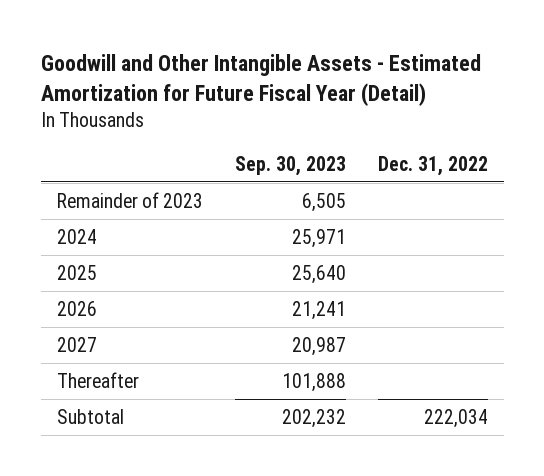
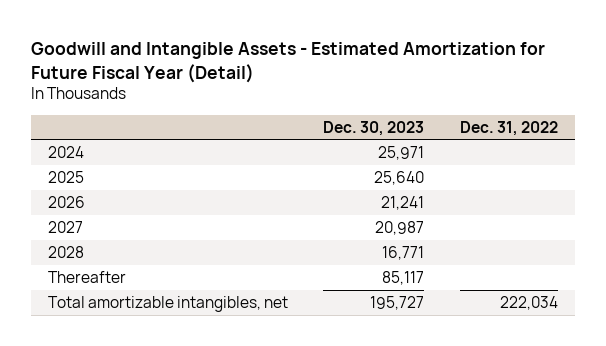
[40,53,481,106] Goodwill and Other Intangible Assets - Estimated Amortization for Future Fiscal Year (Detail) -> [30,41,545,83] Goodwill and Intangible Assets - Estimated Amortization for Future Fiscal Year (Detail)
[234,155,346,176] Sep. 30, 2023 -> none
none -> [323,120,425,136] Dec. 30, 2023
[56,191,203,208] Remainder of 2023 -> none
none -> [48,245,85,258] 2028
[56,408,124,424] Subtotal -> [48,295,289,312] Total amortizable intangibles, net

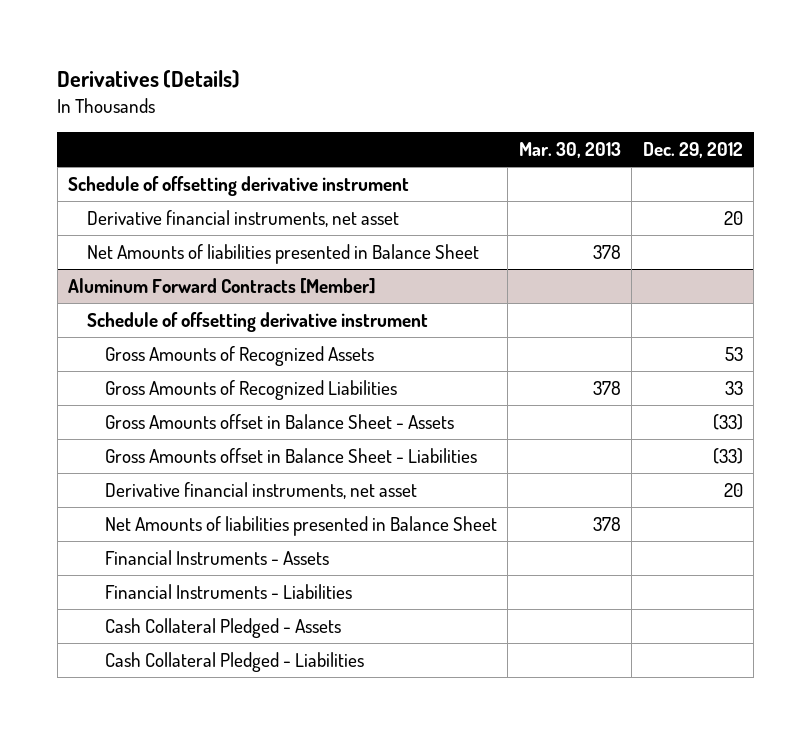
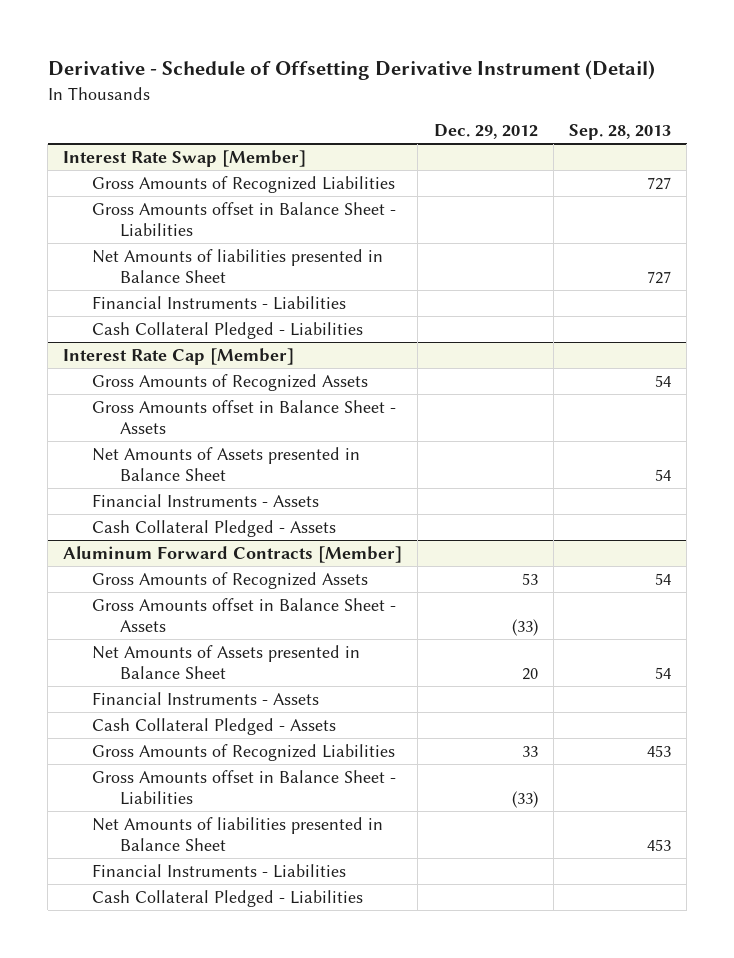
[57,69,241,88] Derivatives (Details) -> [47,60,655,81] Derivative - Schedule of Offsetting Derivative Instrument (Detail)
[518,142,621,159] Mar. 30, 2013 -> none
none -> [569,124,672,141] Sep. 28, 2013
[68,176,410,197] Schedule of offsetting derivative instrument -> none
[86,210,399,228] Derivative financial instruments, net asset -> none
[86,244,479,265] Net Amounts of liabilities presented in Balance Sheet -> none
none -> [63,149,307,167] Interest Rate Swap [Member]
none -> [91,175,395,193] Gross Amounts of Recognized Liabilities
none -> [91,201,396,237] Gross Amounts offset in Balance Sheet - Liabilities
none -> [91,248,383,283] Net Amounts of liabilities presented in Balance Sheet
none -> [91,295,346,310] Financial Instruments - Liabilities
none -> [91,321,363,339] Cash Collateral Pledged - Liabilities
none -> [63,347,295,365] Interest Rate Cap [Member]
none -> [91,373,368,391] Gross Amounts of Recognized Assets
none -> [91,399,396,434] Gross Amounts offset in Balance Sheet - Assets
none -> [91,446,360,481] Net Amounts of Assets presented in Balance Sheet
none -> [91,493,319,507] Financial Instruments - Assets
none -> [91,519,336,537] Cash Collateral Pledged - Assets
[86,312,428,333] Schedule of offsetting derivative instrument -> none
none -> [91,644,360,679] Net Amounts of Assets presented in Balance Sheet
[104,550,329,566] Financial Instruments - Assets -> [91,691,319,705] Financial Instruments - Assets
[104,618,341,639] Cash Collateral Pledged - Assets -> [91,717,336,735] Cash Collateral Pledged - Assets
[104,380,397,401] Gross Amounts of Recognized Liabilities -> [91,743,395,761] Gross Amounts of Recognized Liabilities
[104,482,417,500] Derivative financial instruments, net asset -> none

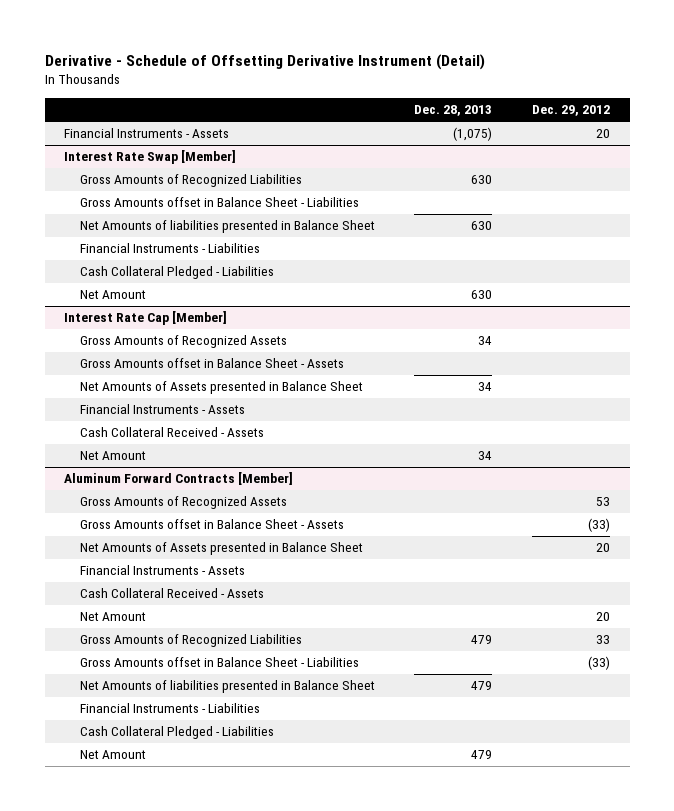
[569,124,672,141] Sep. 28, 2013 -> none
none -> [414,105,493,117] Dec. 28, 2013
none -> [64,128,230,139] Financial Instruments - Assets
none -> [79,290,146,300] Net Amount
[91,519,336,537] Cash Collateral Pledged - Assets -> [79,427,264,438] Cash Collateral Received - Assets
none -> [79,451,146,461] Net Amount
[91,717,336,735] Cash Collateral Pledged - Assets -> [79,588,264,599] Cash Collateral Received - Assets
none -> [79,612,146,622] Net Amount
none -> [79,750,146,760] Net Amount

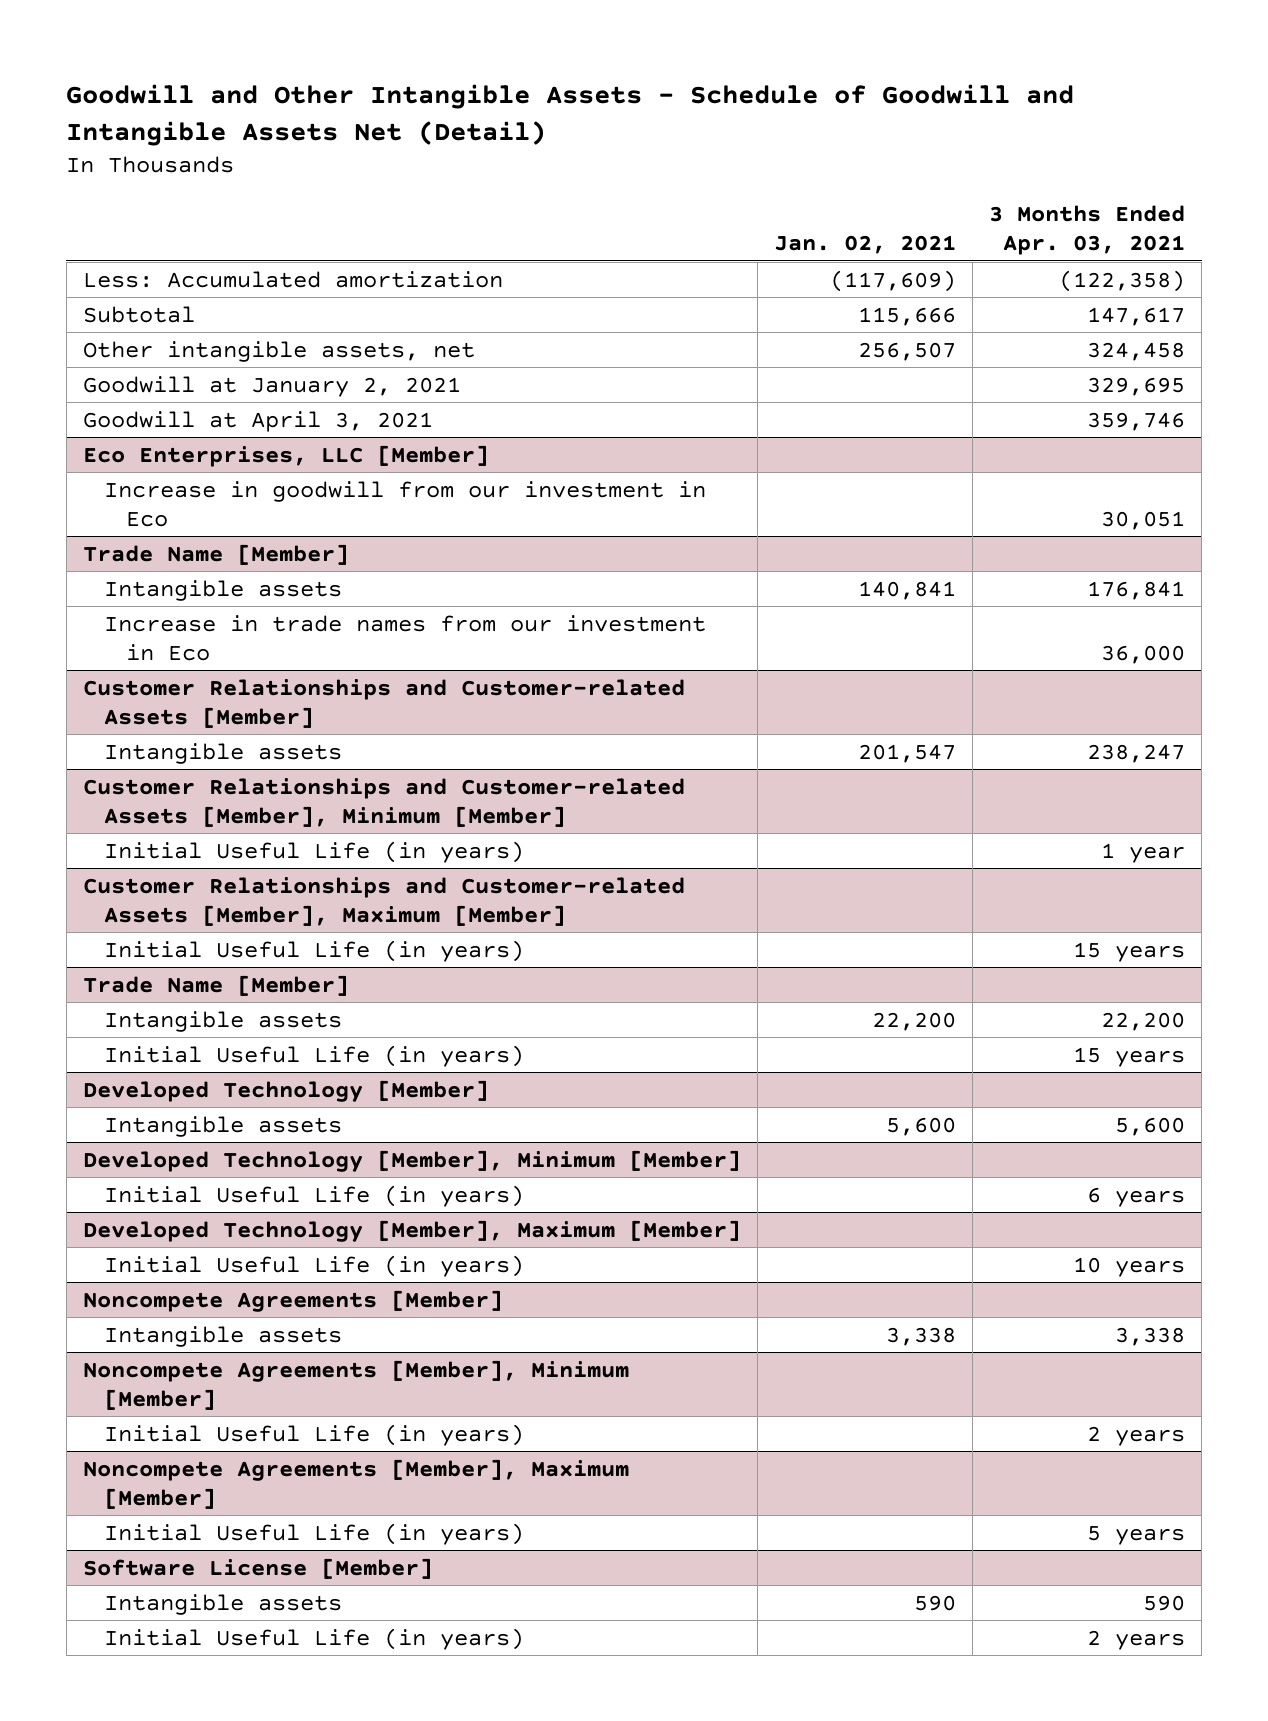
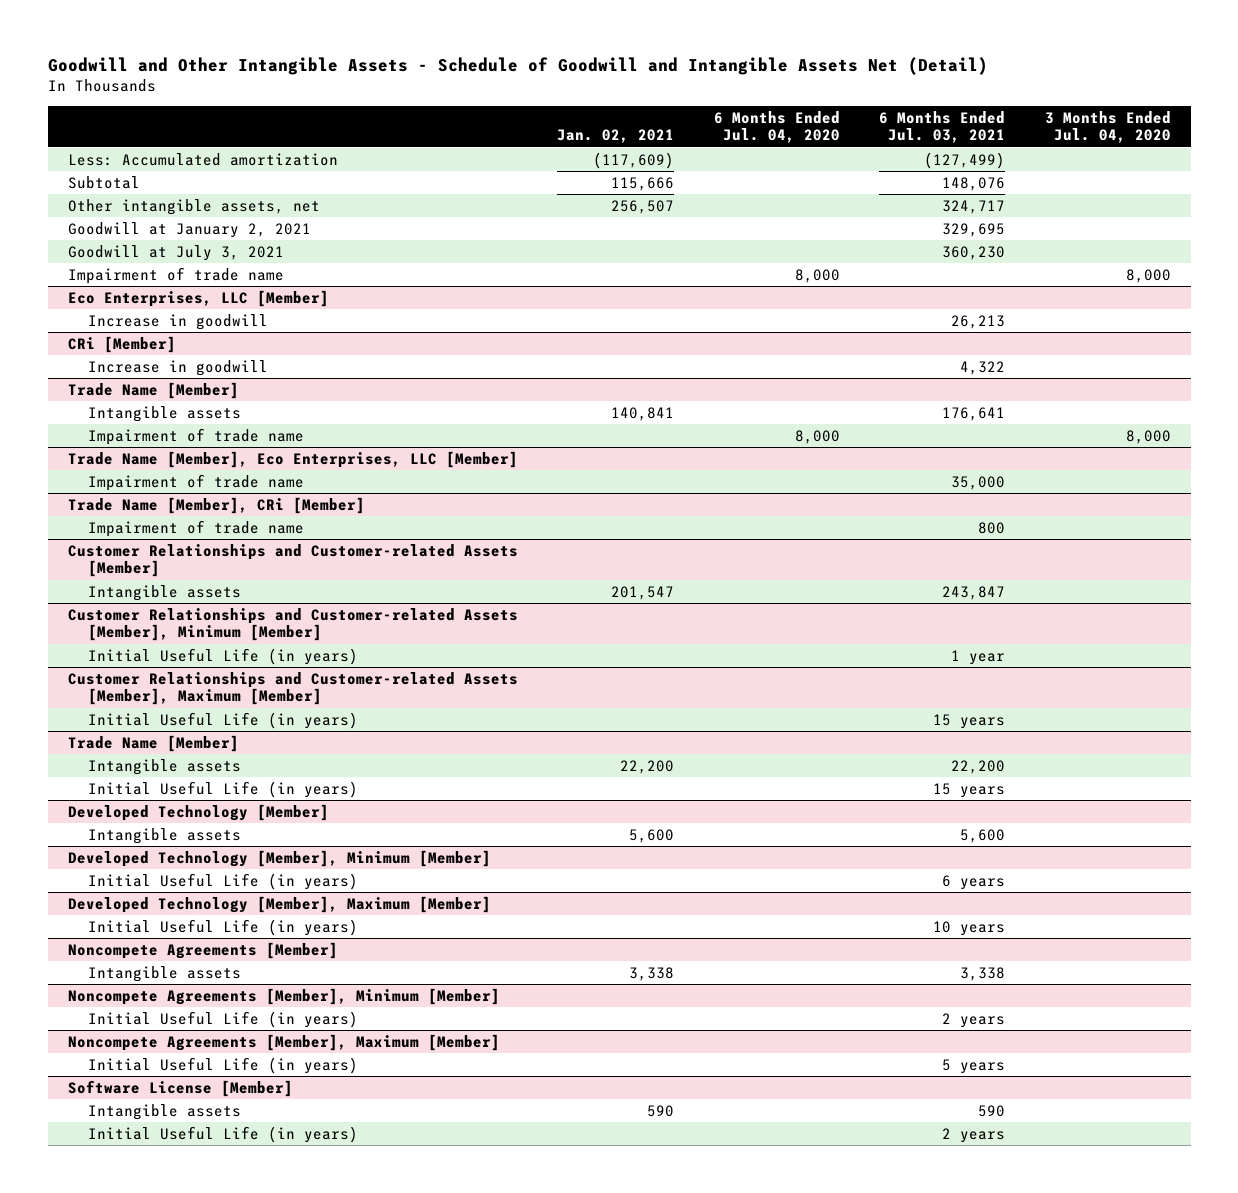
[989,204,1186,255] 3 Months Ended Apr. 03, 2021 -> none
none -> [713,110,840,144] 6 Months Ended Jul. 04, 2020
none -> [879,110,1006,144] 6 Months Ended Jul. 03, 2021
none -> [1044,110,1171,144] 3 Months Ended Jul. 04, 2020
[82,410,433,432] Goodwill at April 3, 2021 -> [67,244,284,261] Goodwill at July 3, 2021
none -> [67,266,284,284] Impairment of trade name
[104,480,707,527] Increase in goodwill from our investment in Eco -> [88,313,269,330] Increase in goodwill
none -> [67,335,176,353] CRi [Member]
none -> [88,359,269,376] Increase in goodwill
[104,614,707,661] Increase in trade names from our investment in Eco -> [88,427,305,445] Impairment of trade name
none -> [67,450,518,468] Trade Name [Member], Eco Enterprises, LLC [Member]
none -> [88,473,305,491] Impairment of trade name
none -> [67,496,365,514] Trade Name [Member], CRi [Member]
none -> [88,519,305,537] Impairment of trade name

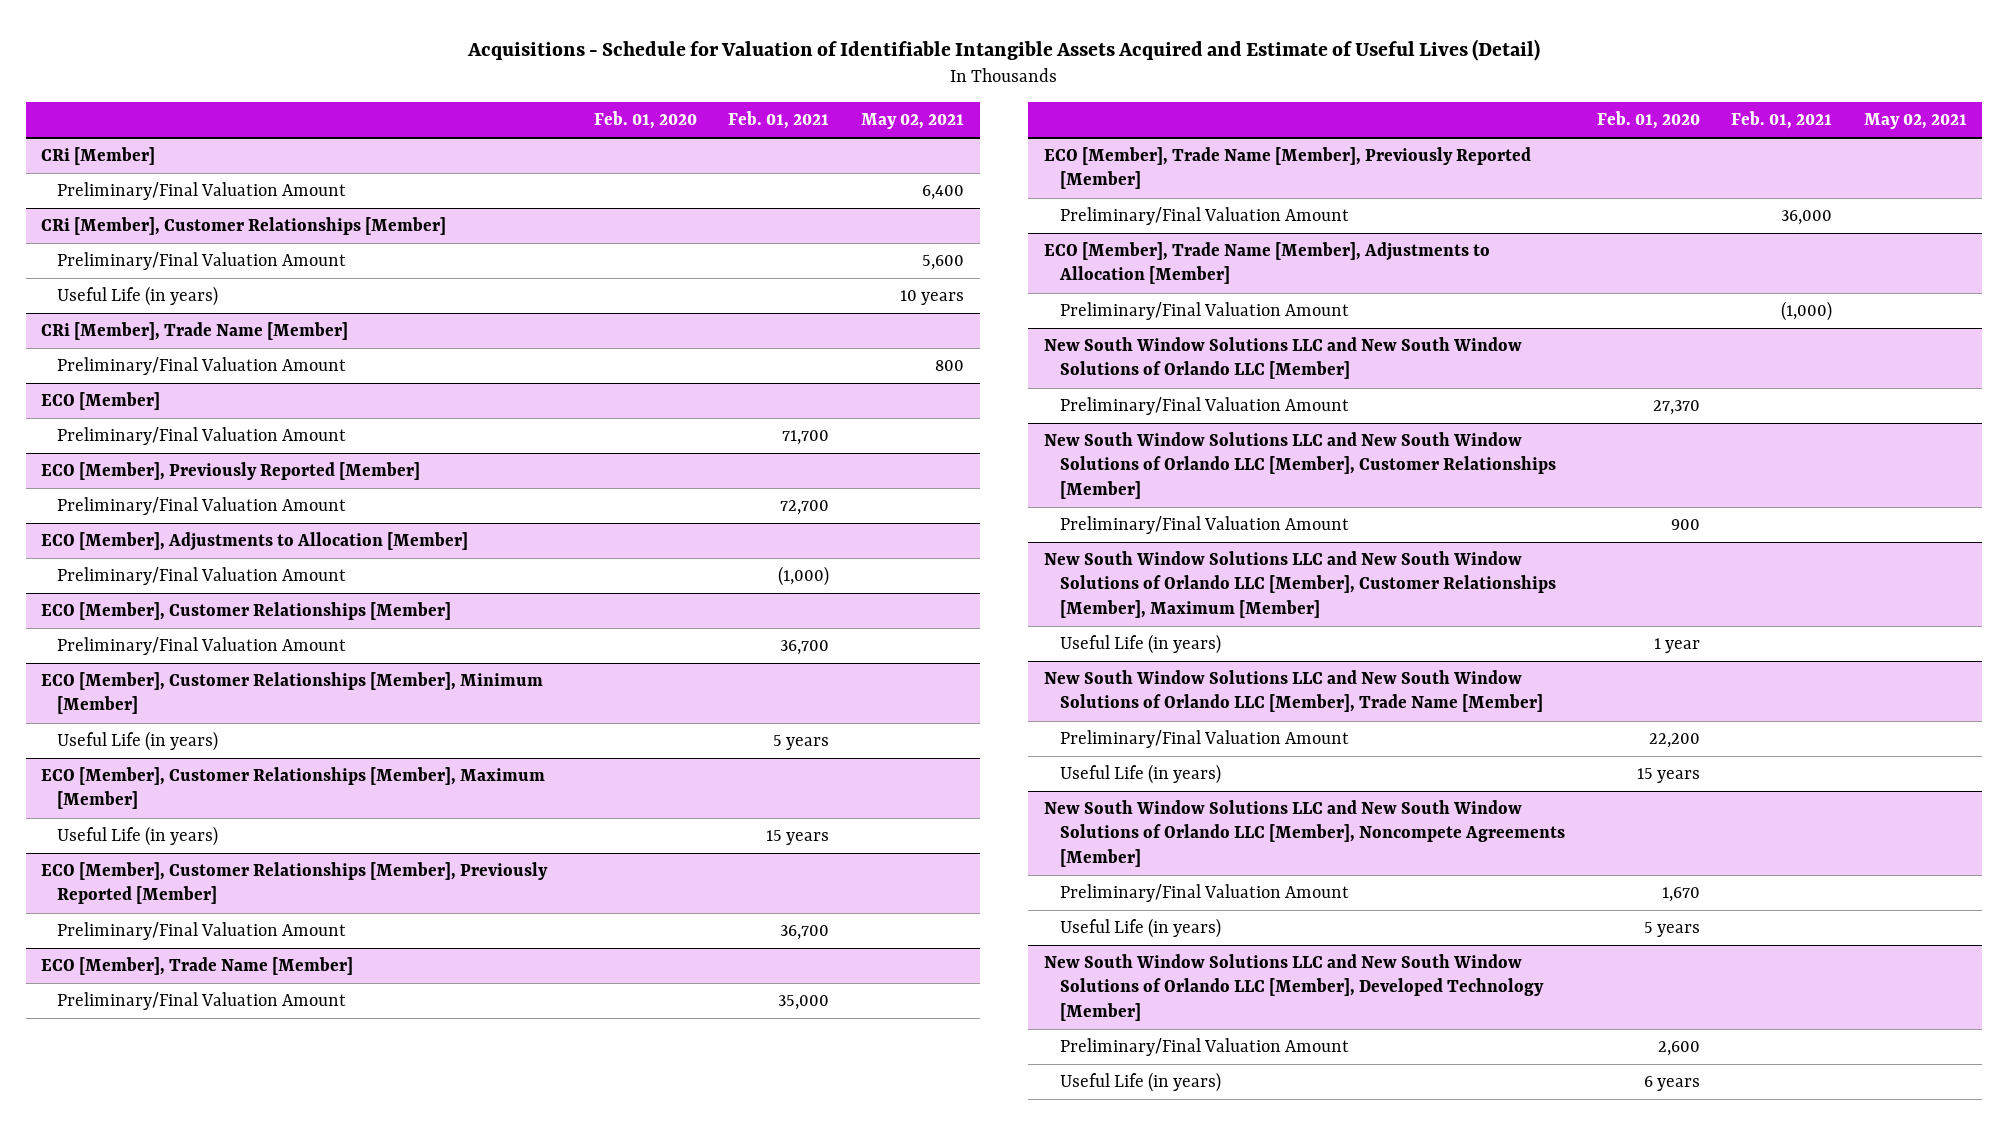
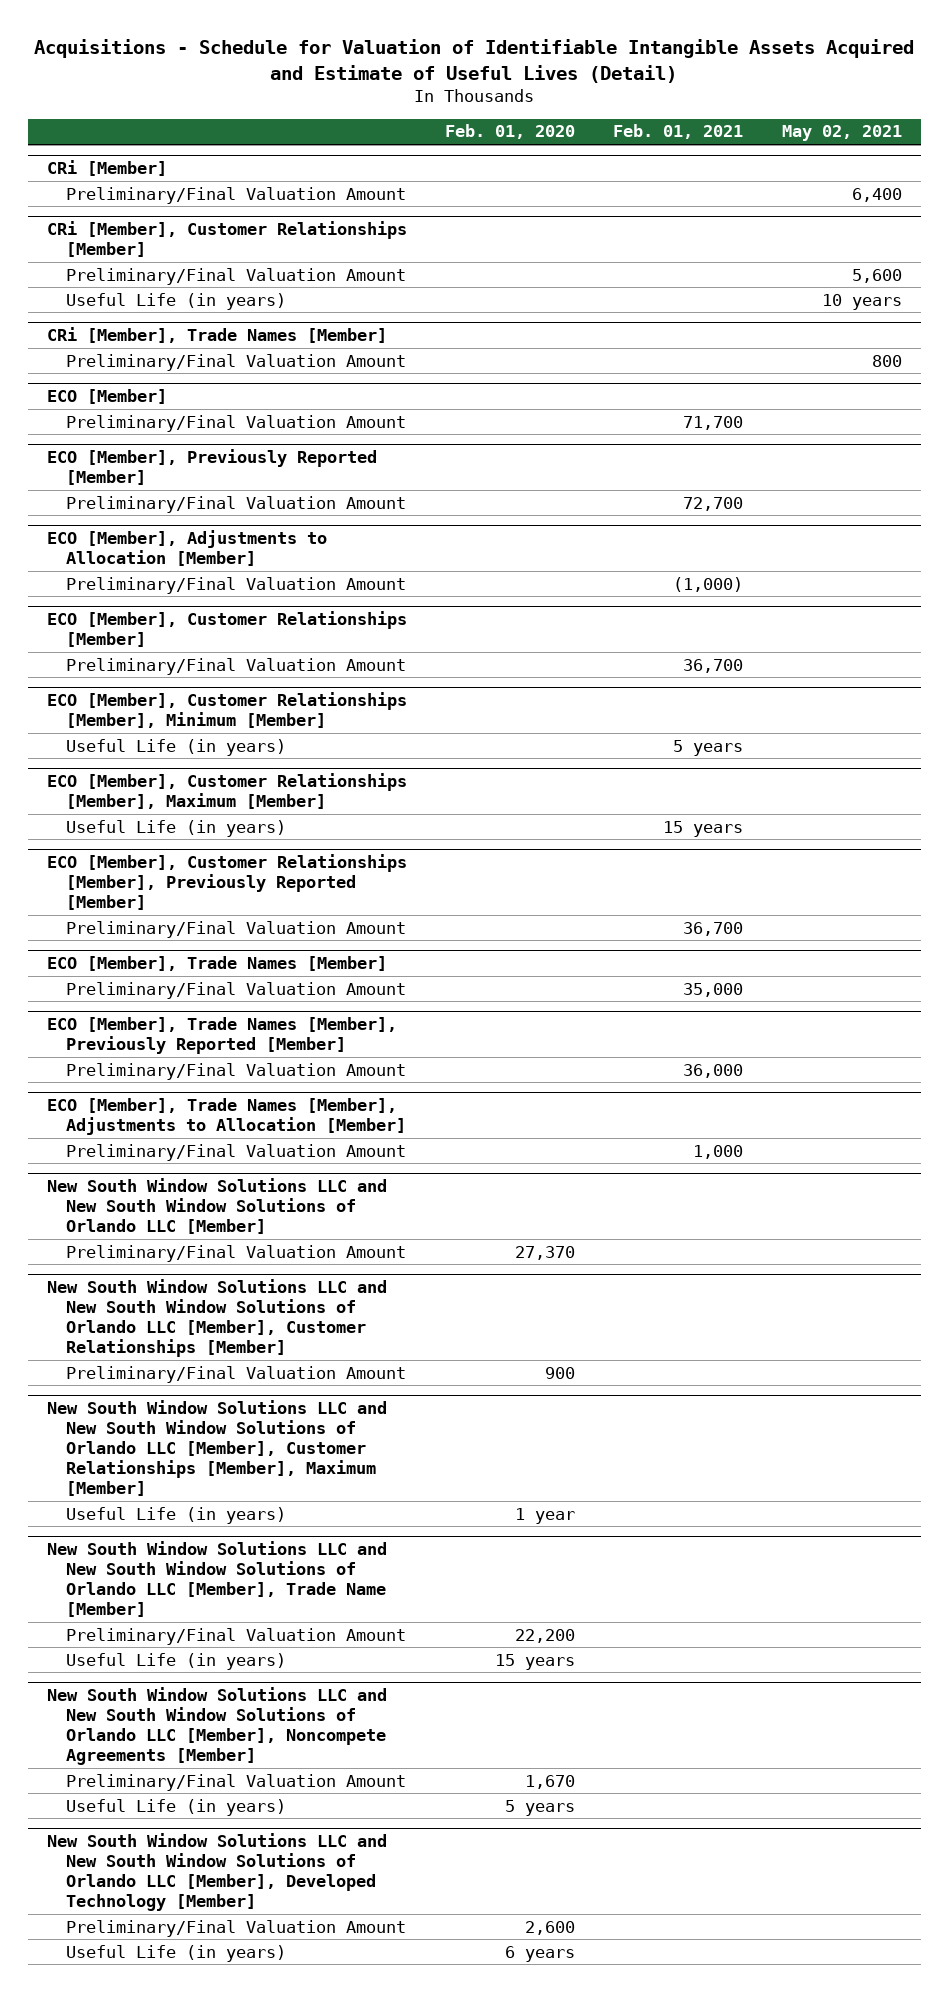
[41,322,349,341] CRi [Member], Trade Name [Member] -> [47,326,388,343] CRi [Member], Trade Names [Member]
[41,957,354,976] ECO [Member], Trade Name [Member] -> [47,955,388,971] ECO [Member], Trade Names [Member]
[1044,147,1532,190] ECO [Member], Trade Name [Member], Previously Reported [Member] -> [47,1016,398,1054] ECO [Member], Trade Names [Member], Previously Reported [Member]
[1044,242,1491,285] ECO [Member], Trade Name [Member], Adjustments to Allocation [Member] -> [47,1097,406,1135] ECO [Member], Trade Names [Member], Adjustments to Allocation [Member]
[1781,301,1833,322] (1,000) -> [693,1144,744,1159] 1,000

